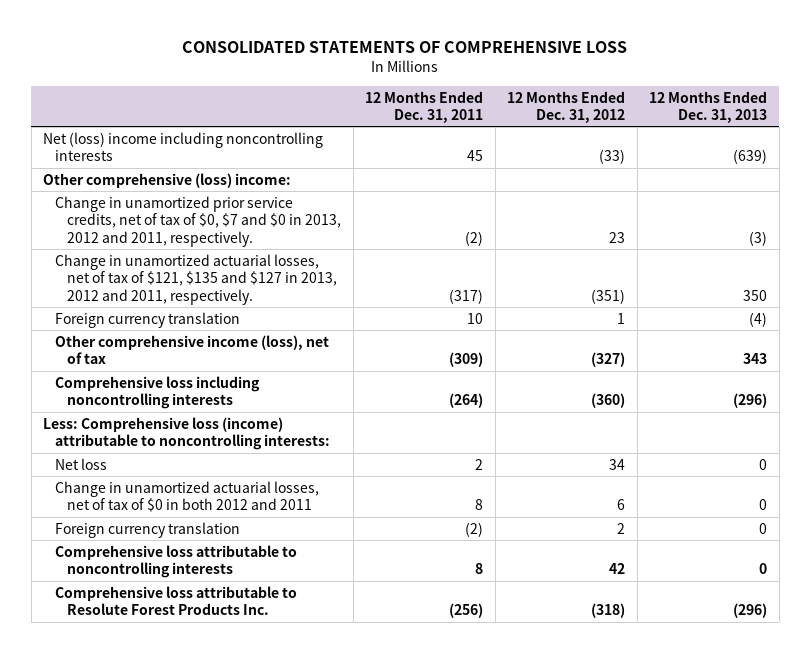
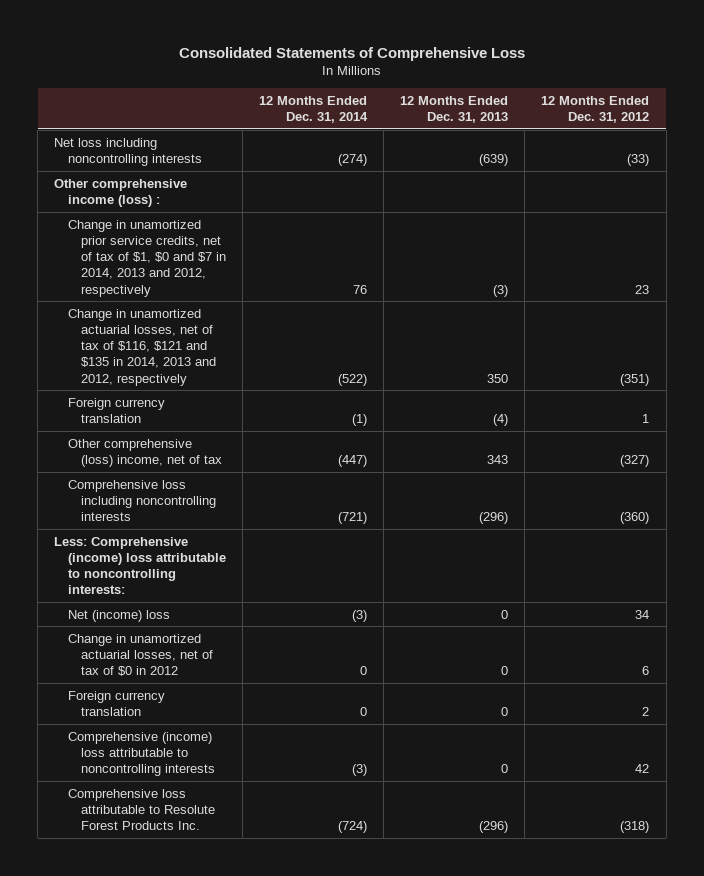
[182,40,628,53] CONSOLIDATED STATEMENTS OF COMPREHENSIVE LOSS -> [178,46,525,61] Consolidated Statements of Comprehensive Loss
[365,90,484,124] 12 Months Ended Dec. 31, 2011 -> none
none -> [259,95,369,124] 12 Months Ended Dec. 31, 2014
[43,131,324,162] Net (loss) income including noncontrolling interests -> [54,137,202,166] Net loss including noncontrolling interests
[43,172,292,188] Other comprehensive (loss) income: -> [54,178,188,207] Other comprehensive income (loss) :
[55,195,342,247] Change in unamortized prior service credits, net of tax of $0, $7 and $0 in 2013, 2012 and 2011, respectively. -> [67,219,226,297] Change in unamortized prior service credits, net of tax of $1, $0 and $7 in 2014, 2013 and 2012, respectively
[55,253,338,305] Change in unamortized actuarial losses, net of tax of $121, $135 and $127 in 2013, 2012 and 2011, respectively. -> [67,308,216,386] Change in unamortized actuarial losses, net of tax of $116, $121 and $135 in 2014, 2013 and 2012, respectively
[55,334,330,365] Other comprehensive income (loss), net of tax -> [67,438,222,467] Other comprehensive (loss) income, net of tax
[43,416,331,451] Less: Comprehensive loss (income) attributable to noncontrolling interests: -> [54,536,226,595] Less: Comprehensive (income) loss attributable to noncontrolling interests:
[55,457,108,470] Net loss -> [67,609,170,622] Net (income) loss
[55,480,320,513] Change in unamortized actuarial losses, net of tax of $0 in both 2012 and 2011 -> [67,633,213,677] Change in unamortized actuarial losses, net of tax of $0 in 2012
[55,544,298,579] Comprehensive loss attributable to noncontrolling interests -> [67,731,215,777] Comprehensive (income) loss attributable to noncontrolling interests

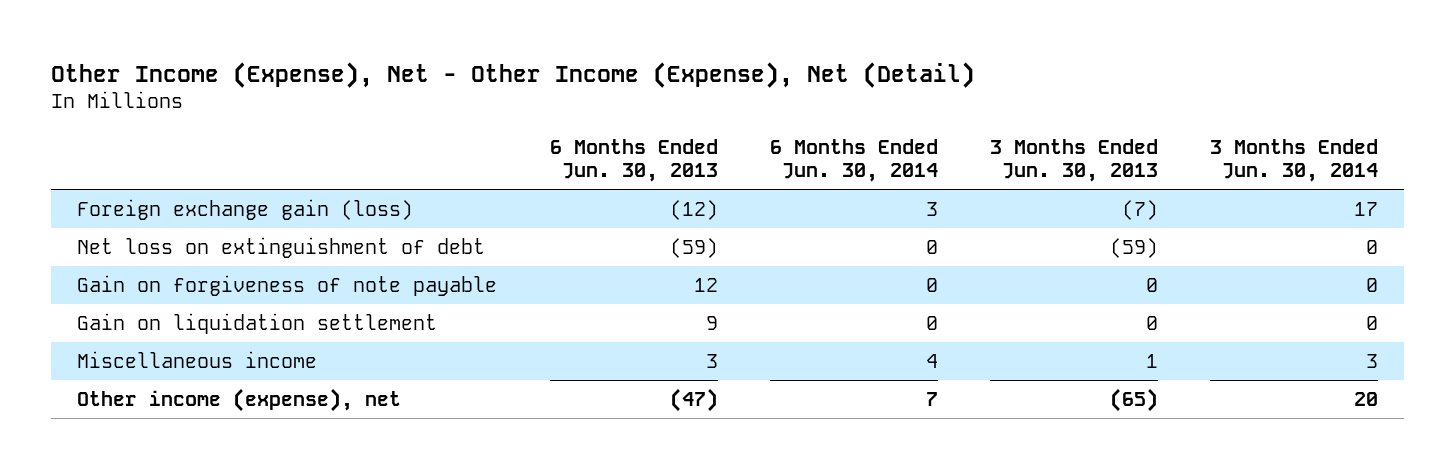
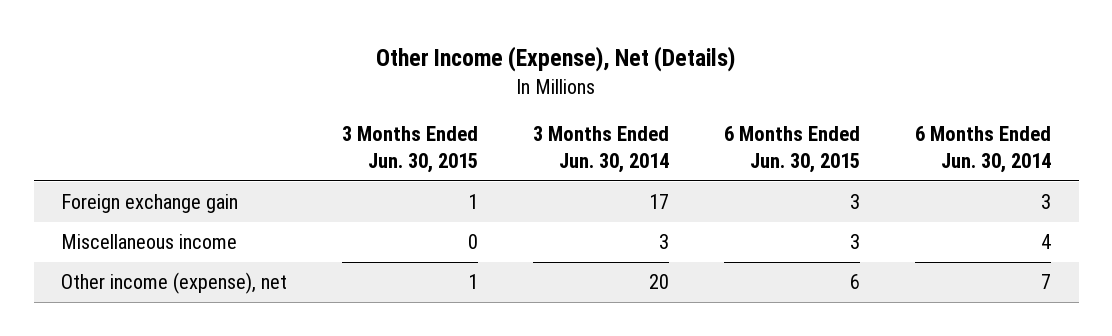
[51,61,976,88] Other Income (Expense), Net - Other Income (Expense), Net (Detail) -> [376,45,736,72] Other Income (Expense), Net (Details)
[549,139,718,182] 6 Months Ended Jun. 30, 2013 -> none
[989,139,1158,182] 3 Months Ended Jun. 30, 2013 -> none
none -> [342,126,479,173] 3 Months Ended Jun. 30, 2015
none -> [724,126,861,173] 6 Months Ended Jun. 30, 2015
[77,236,486,258] Net loss on extinguishment of debt -> none
[77,274,498,296] Gain on forgiveness of note payable -> none
[77,312,438,334] Gain on liquidation settlement -> none
[77,198,414,220] Foreign exchange gain (loss) -> [61,194,239,214] Foreign exchange gain

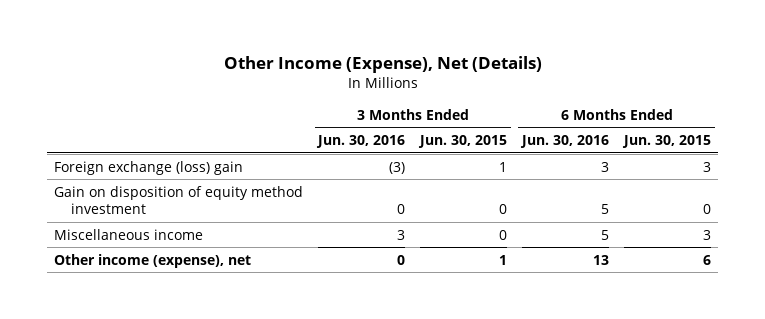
[533,126,670,173] 3 Months Ended Jun. 30, 2014 -> none
[915,126,1052,173] 6 Months Ended Jun. 30, 2014 -> none
none -> [316,135,406,149] Jun. 30, 2016
none -> [520,135,610,149] Jun. 30, 2016
[61,194,239,214] Foreign exchange gain -> [54,160,244,175] Foreign exchange (loss) gain
none -> [54,185,304,215] Gain on disposition of equity method investment

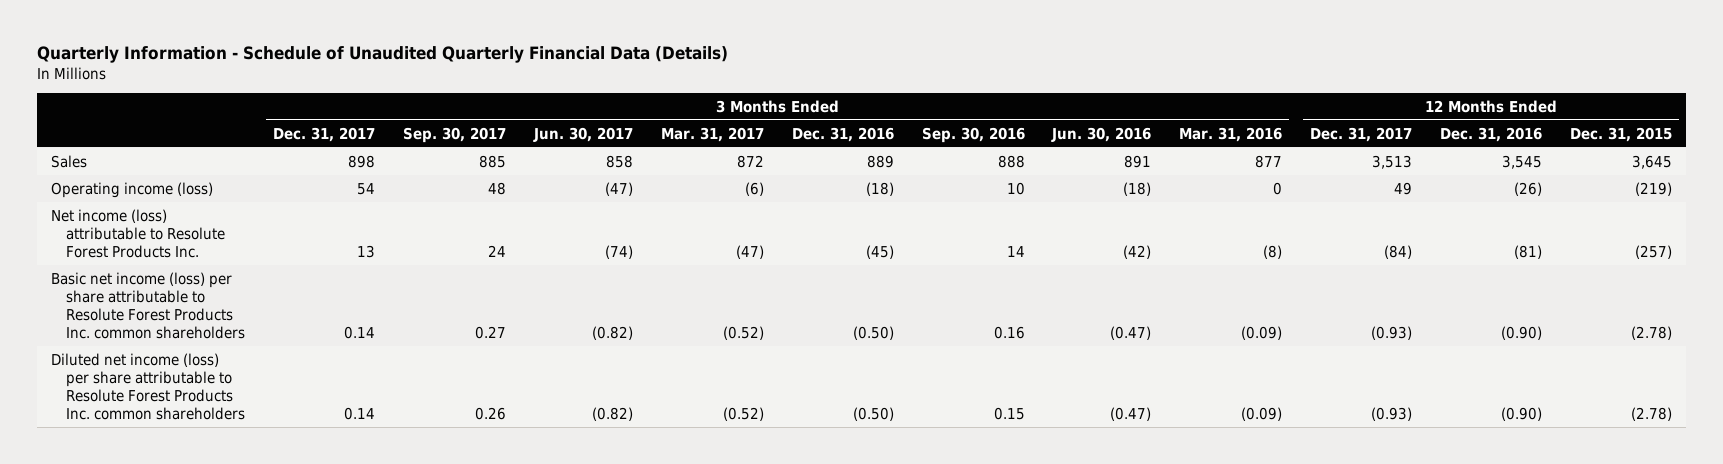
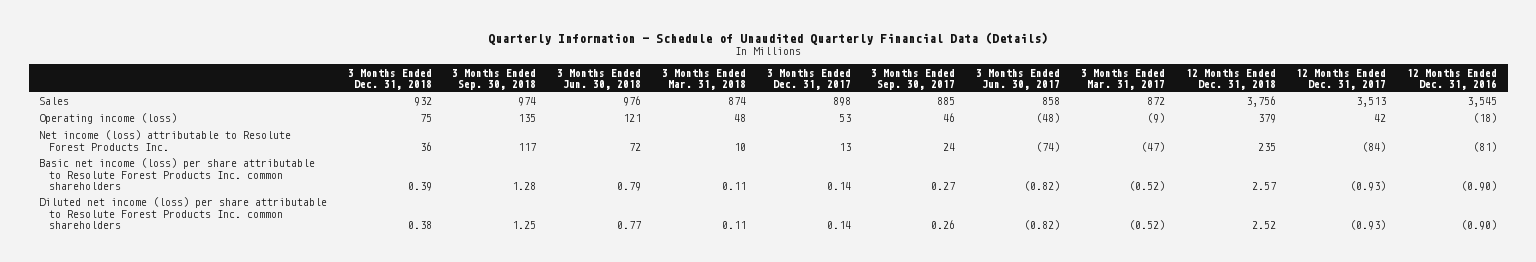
[791,126,894,142] Dec. 31, 2016 -> none
[921,126,1025,143] Sep. 30, 2016 -> none
[1051,126,1152,142] Jun. 30, 2016 -> none
[1179,126,1283,142] Mar. 31, 2016 -> none
[1570,126,1673,142] Dec. 31, 2015 -> none
none -> [347,68,432,90] 3 Months Ended Dec. 31, 2018
none -> [452,68,537,90] 3 Months Ended Sep. 30, 2018
none -> [557,68,642,90] 3 Months Ended Jun. 30, 2018
none -> [661,68,746,90] 3 Months Ended Mar. 31, 2018
none -> [1185,68,1276,90] 12 Months Ended Dec. 31, 2018
[356,182,375,195] 54 -> [838,114,851,123] 53
[487,181,506,195] 48 -> [943,113,956,123] 46
[604,181,633,196] (47) -> [1036,113,1061,124] (48)
[744,181,764,196] (6) -> [1146,113,1165,124] (9)
[1394,181,1413,195] 49 -> [1374,114,1387,123] 42
[1514,181,1543,196] (26) -> [1473,113,1498,124] (18)

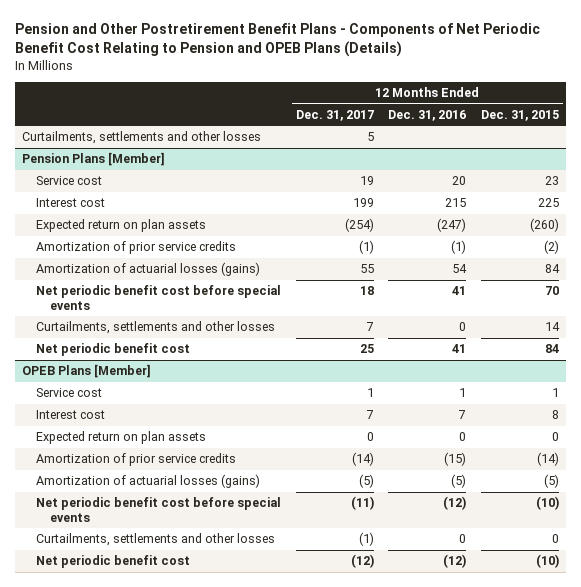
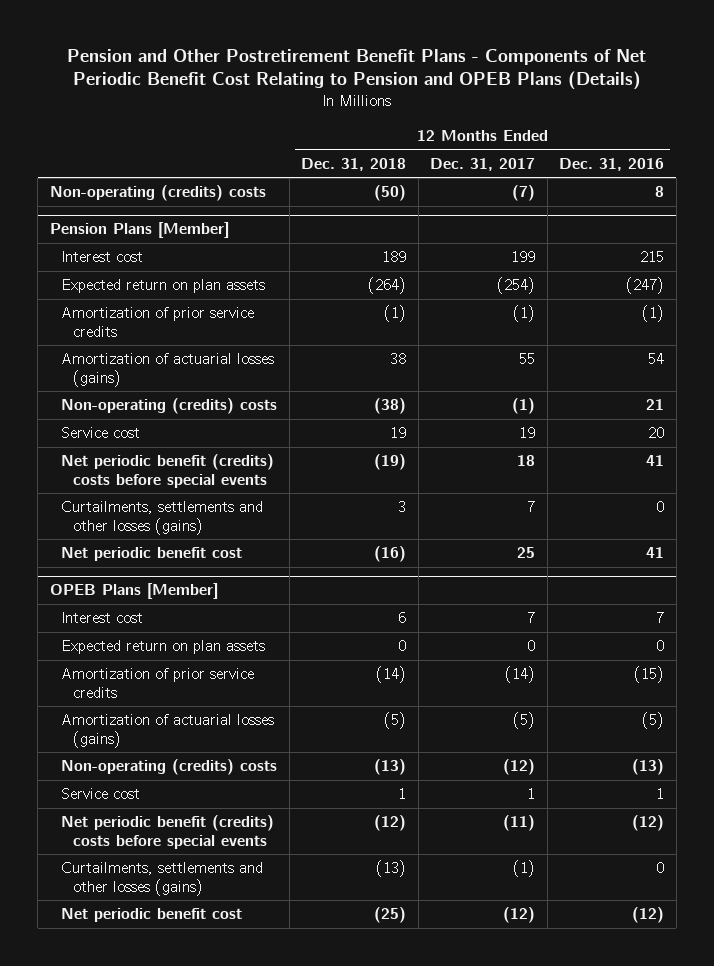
[481,109,560,121] Dec. 31, 2015 -> none
none -> [301,157,407,171] Dec. 31, 2018
[21,131,261,145] Curtailments, settlements and other losses -> none
none -> [49,185,266,202] Non-operating (credits) costs
none -> [61,398,278,415] Non-operating (credits) costs
[35,176,102,186] Service cost -> [61,427,141,439] Service cost
[35,285,281,311] Net periodic benefit cost before special events -> [61,454,275,488] Net periodic benefit (credits) costs before special events
[35,321,275,335] Curtailments, settlements and other losses -> [61,501,264,535] Curtailments, settlements and other losses (gains)
none -> [61,759,278,776] Non-operating (credits) costs
[35,388,102,398] Service cost -> [61,788,141,800] Service cost
[35,497,281,523] Net periodic benefit cost before special events -> [61,815,275,849] Net periodic benefit (credits) costs before special events
[35,533,275,547] Curtailments, settlements and other losses -> [61,862,264,896] Curtailments, settlements and other losses (gains)

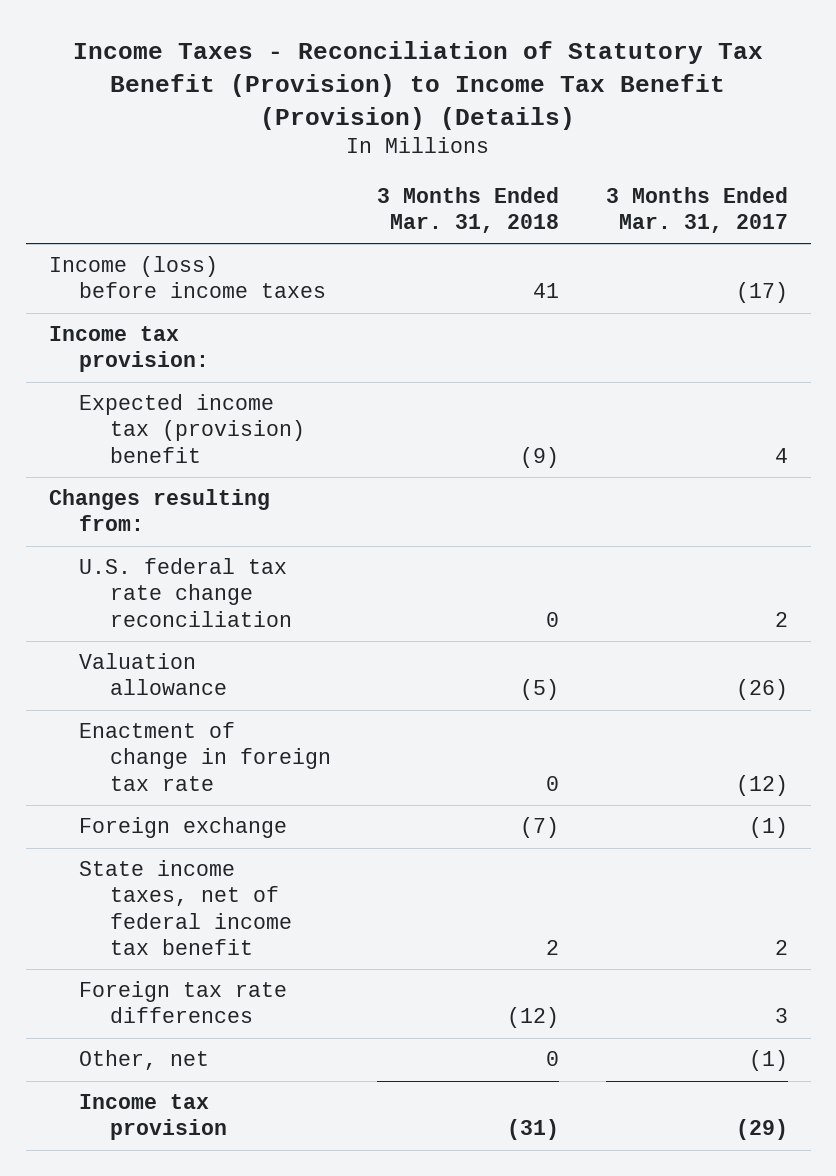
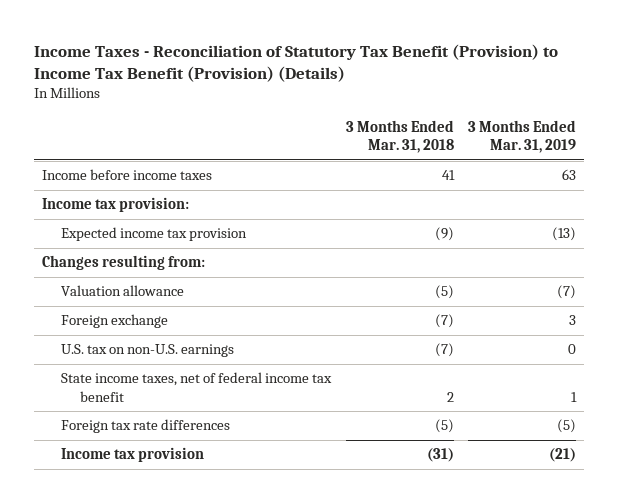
[605,187,788,234] 3 Months Ended Mar. 31, 2017 -> none
none -> [468,120,577,154] 3 Months Ended Mar. 31, 2019
[48,256,327,299] Income (loss) before income taxes -> [41,169,212,181] Income before income taxes
[79,394,305,463] Expected income tax (provision) benefit -> [60,227,247,242] Expected income tax provision
[79,558,292,627] U.S. federal tax rate change reconciliation -> none
[79,722,331,791] Enactment of change in foreign tax rate -> none
none -> [60,344,234,358] U.S. tax on non-U.S. earnings
[79,1050,210,1071] Other, net -> none
[507,1007,560,1029] (12) -> [434,419,454,434] (5)

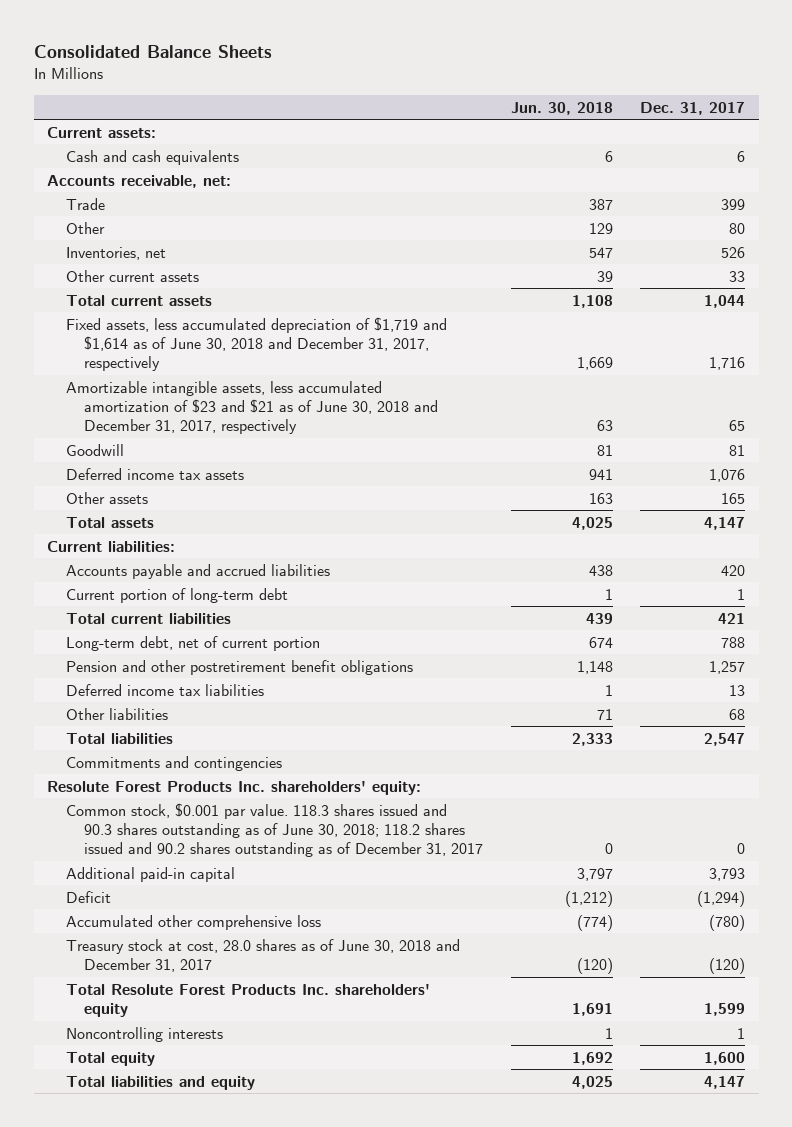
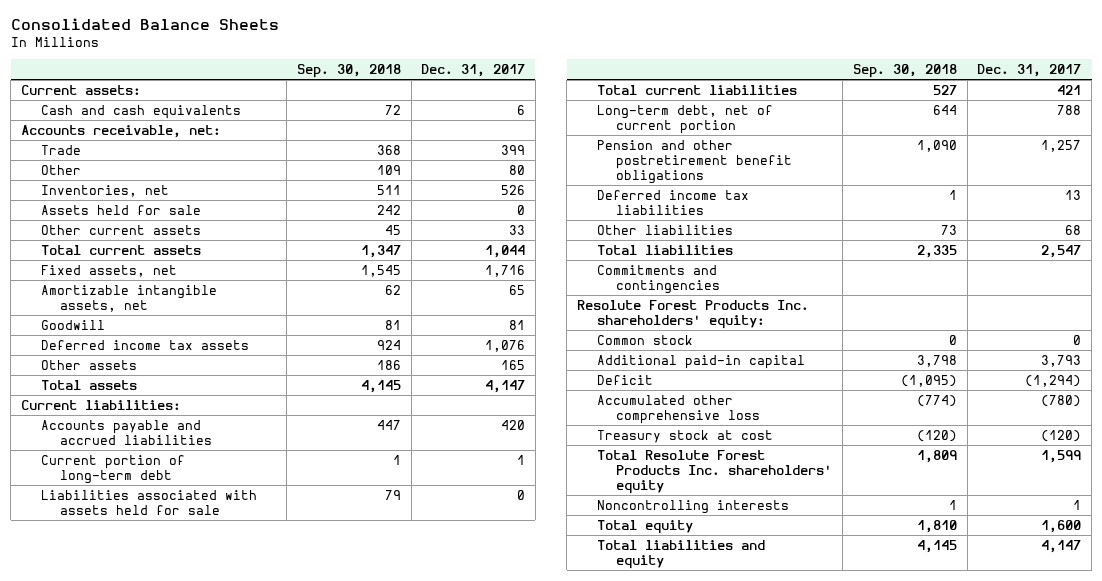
[510,101,613,115] Jun. 30, 2018 -> none
none -> [296,63,401,78] Sep. 30, 2018
none -> [40,204,201,215] Assets held for sale
[65,316,447,372] Fixed assets, less accumulated depreciation of $1,719 and $1,614 as of June 30, 2018 and December 31, 2017, respectively -> [40,264,177,277] Fixed assets, net
[65,380,439,435] Amortizable intangible assets, less accumulated amortization of $23 and $21 as of June 30, 2018 and December 31, 2017, respectively -> [40,284,217,312] Amortizable intangible assets, net
none -> [40,489,257,515] Liabilities associated with assets held for sale
[65,802,484,858] Common stock, $0.001 par value. 118.3 shares issued and 90.3 shares outstanding as of June 30, 2018; 118.2 shares issued and 90.2 shares outstanding as of December 31, 2017 -> [596,334,693,345] Common stock
[65,938,460,972] Treasury stock at cost, 28.0 shares as of June 30, 2018 and December 31, 2017 -> [596,429,773,443] Treasury stock at cost

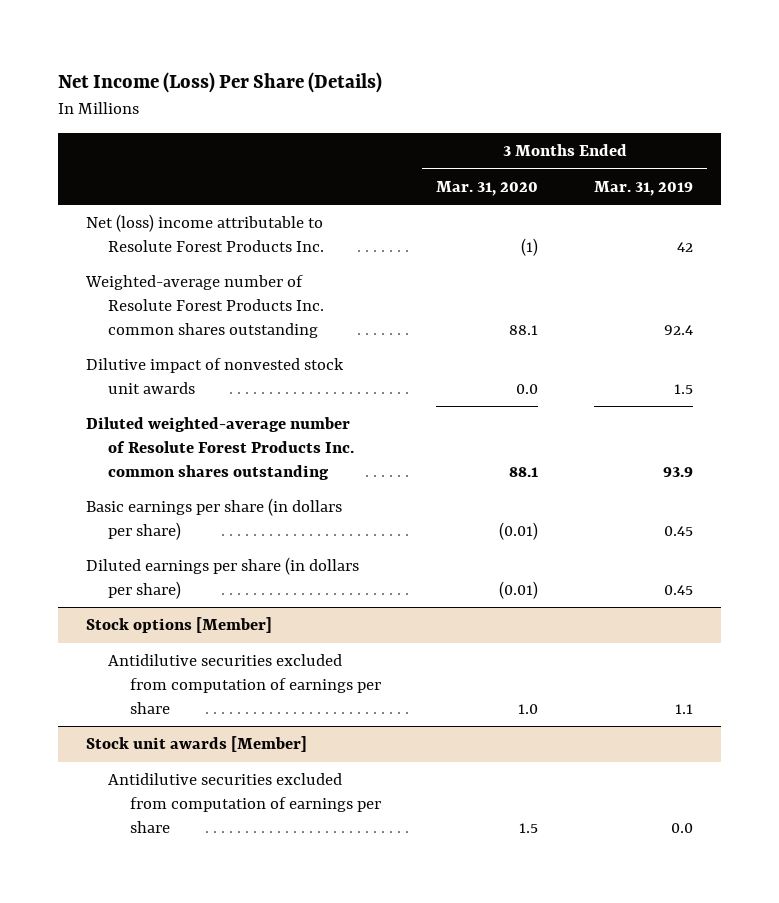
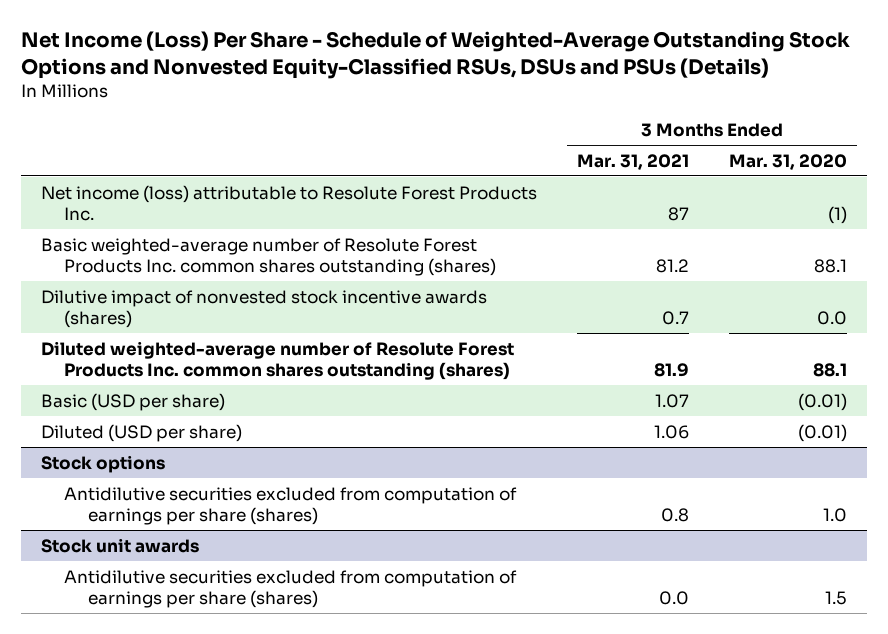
[58,71,383,93] Net Income (Loss) Per Share (Details) -> [20,31,850,80] Net Income (Loss) Per Share - Schedule of Weighted-Average Outstanding Stock Options and Nonvested Equity-Classified RSUs, DSUs and PSUs (Details)
[593,180,693,196] Mar. 31, 2019 -> none
none -> [576,153,689,170] Mar. 31, 2021
[86,214,324,252] Net (loss) income attributable to Resolute Forest Products Inc. -> [40,184,537,221] Net income (loss) attributable to Resolute Forest Products Inc.
[85,275,324,338] Weighted-average number of Resolute Forest Products Inc. common shares outstanding -> [40,237,497,276] Basic weighted-average number of Resolute Forest Products Inc. common shares outstanding (shares)
[86,358,345,394] Dilutive impact of nonvested stock unit awards -> [40,289,487,328] Dilutive impact of nonvested stock incentive awards (shares)
[86,417,354,480] Diluted weighted-average number of Resolute Forest Products Inc. common shares outstanding -> [40,340,514,380] Diluted weighted-average number of Resolute Forest Products Inc. common shares outstanding (shares)
[86,498,343,540] Basic earnings per share (in dollars per share) -> [40,392,225,411] Basic (USD per share)
[86,557,360,599] Diluted earnings per share (in dollars per share) -> [40,423,242,442] Diluted (USD per share)
[86,617,273,634] Stock options [Member] -> [40,454,165,473] Stock options
[107,654,381,714] Antidilutive securities excluded from computation of earnings per share -> [64,486,518,525] Antidilutive securities excluded from computation of earnings per share (shares)
[86,736,308,753] Stock unit awards [Member] -> [40,537,199,553] Stock unit awards
[107,773,381,833] Antidilutive securities excluded from computation of earnings per share -> [64,569,518,608] Antidilutive securities excluded from computation of earnings per share (shares)

